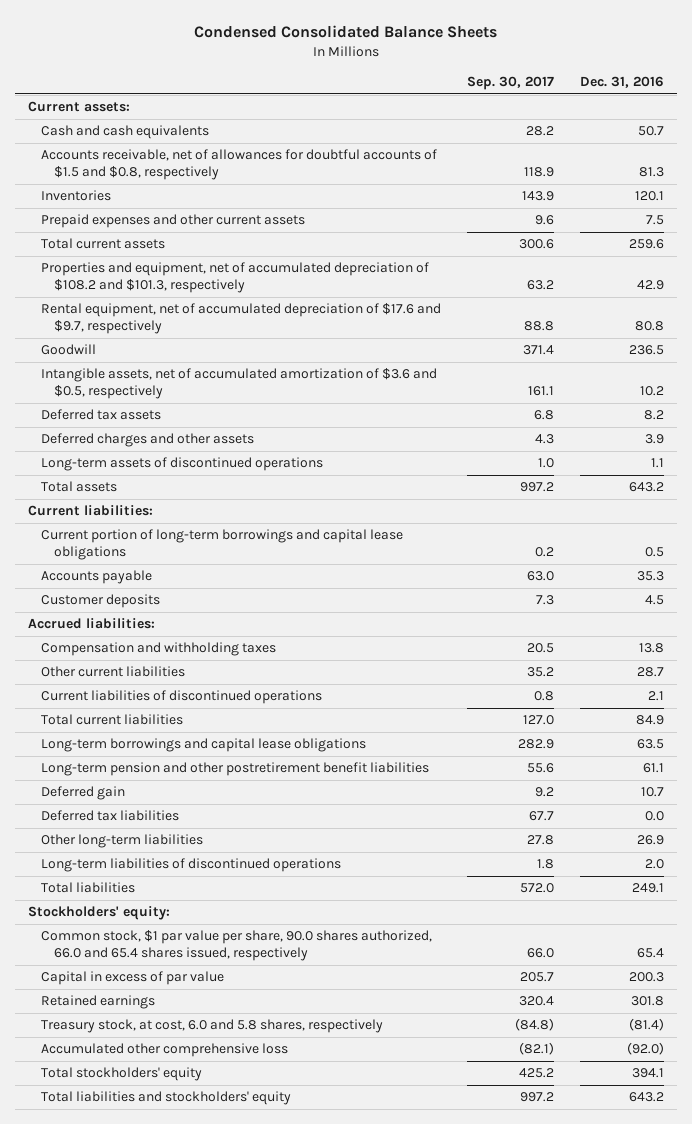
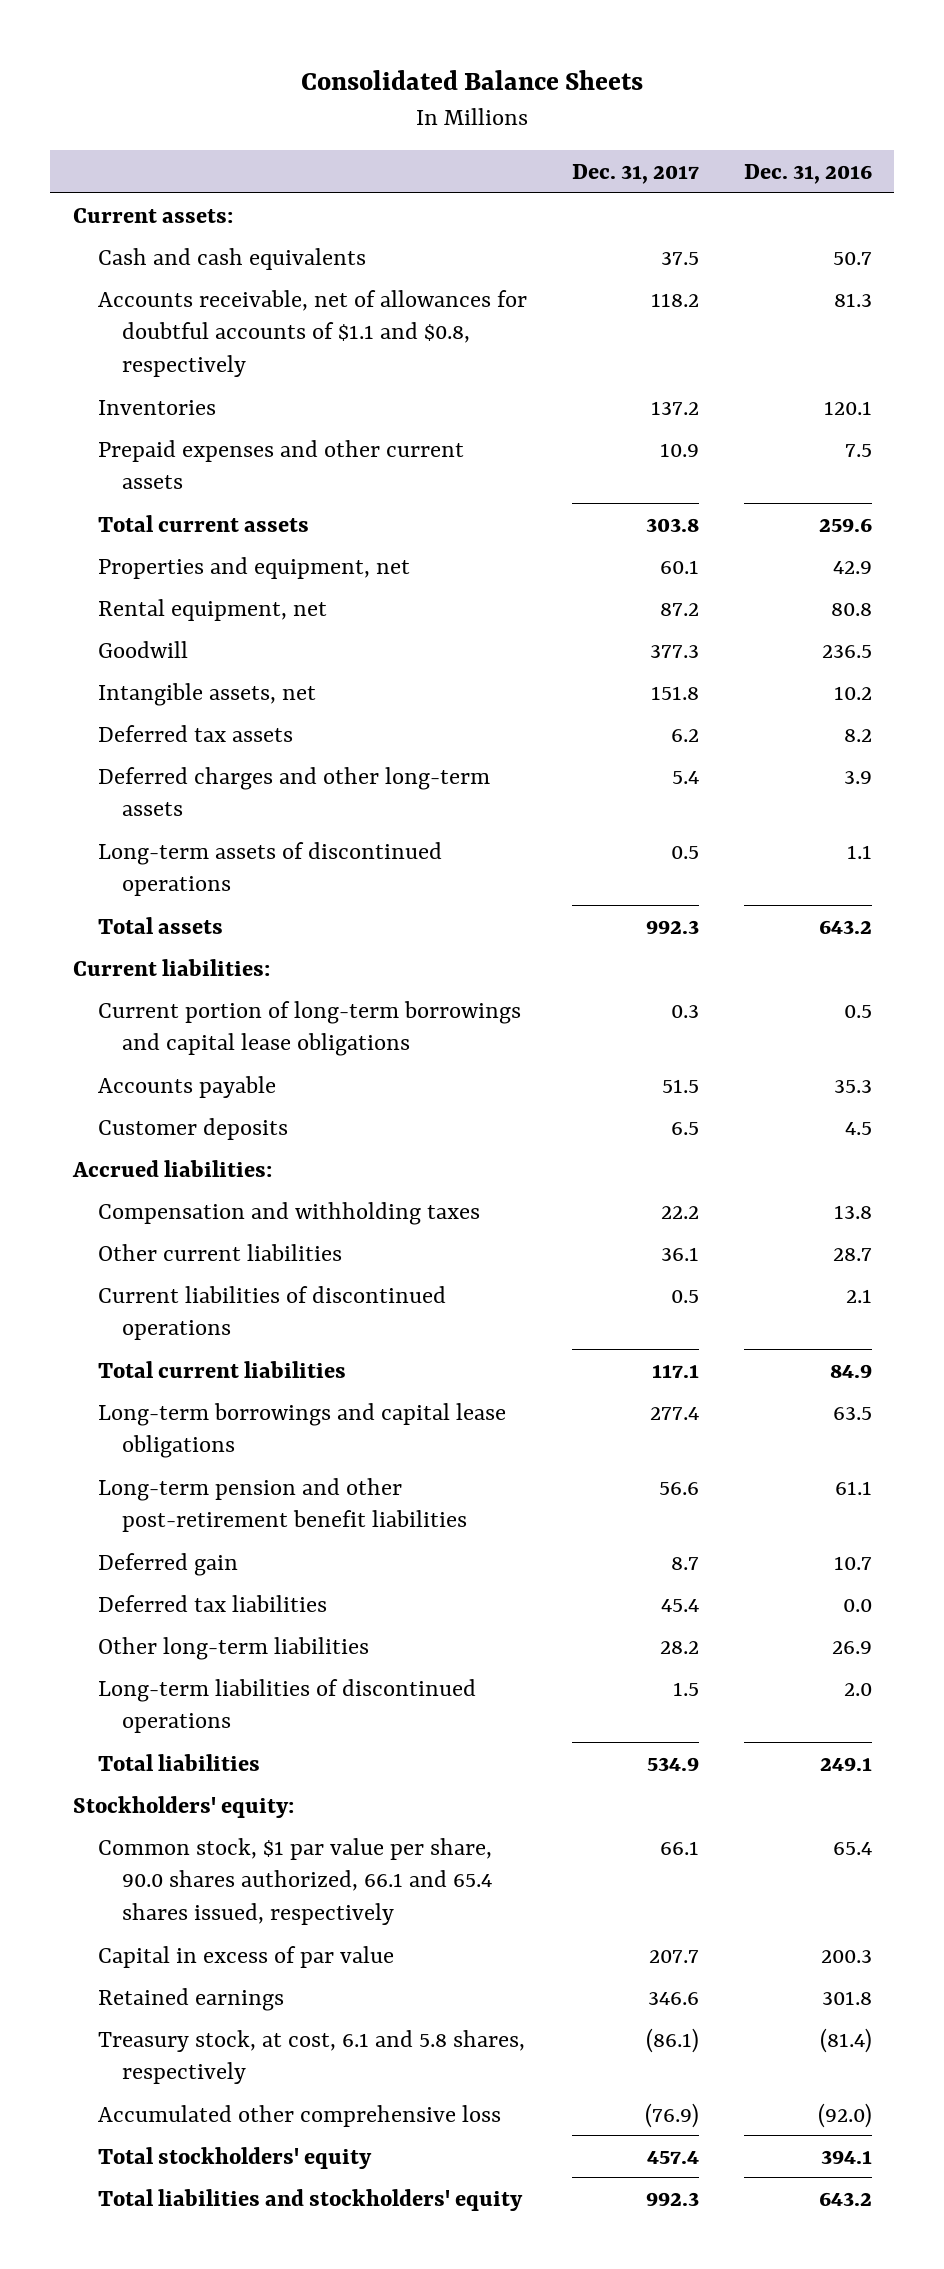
[194,24,498,38] Condensed Consolidated Balance Sheets -> [301,70,644,91] Consolidated Balance Sheets
[467,75,555,90] Sep. 30, 2017 -> none
none -> [571,163,699,184] Dec. 31, 2017
[41,149,438,181] Accounts receivable, net of allowances for doubtful accounts of $1.5 and $0.8, respectively -> [97,289,527,377] Accounts receivable, net of allowances for doubtful accounts of $1.1 and $0.8, respectively
[41,262,430,294] Properties and equipment, net of accumulated depreciation of $108.2 and $101.3, respectively -> [97,556,410,579] Properties and equipment, net
[41,303,442,335] Rental equipment, net of accumulated depreciation of $17.6 and $9.7, respectively -> [97,598,327,621] Rental equipment, net
[41,368,438,400] Intangible assets, net of accumulated amortization of $3.6 and $0.5, respectively -> [97,682,316,706] Intangible assets, net
[41,433,255,448] Deferred charges and other assets -> [97,766,490,817] Deferred charges and other long-term assets
[41,762,430,777] Long-term pension and other postretirement benefit liabilities -> [97,1477,468,1533] Long-term pension and other post-retirement benefit liabilities
[41,930,433,962] Common stock, $1 par value per share, 90.0 shares authorized, 66.0 and 65.4 shares issued, respectively -> [97,1837,493,1925] Common stock, $1 par value per share, 90.0 shares authorized, 66.1 and 65.4 shares issued, respectively
[41,1019,384,1034] Treasury stock, at cost, 6.0 and 5.8 shares, respectively -> [97,2029,525,2085] Treasury stock, at cost, 6.1 and 5.8 shares, respectively

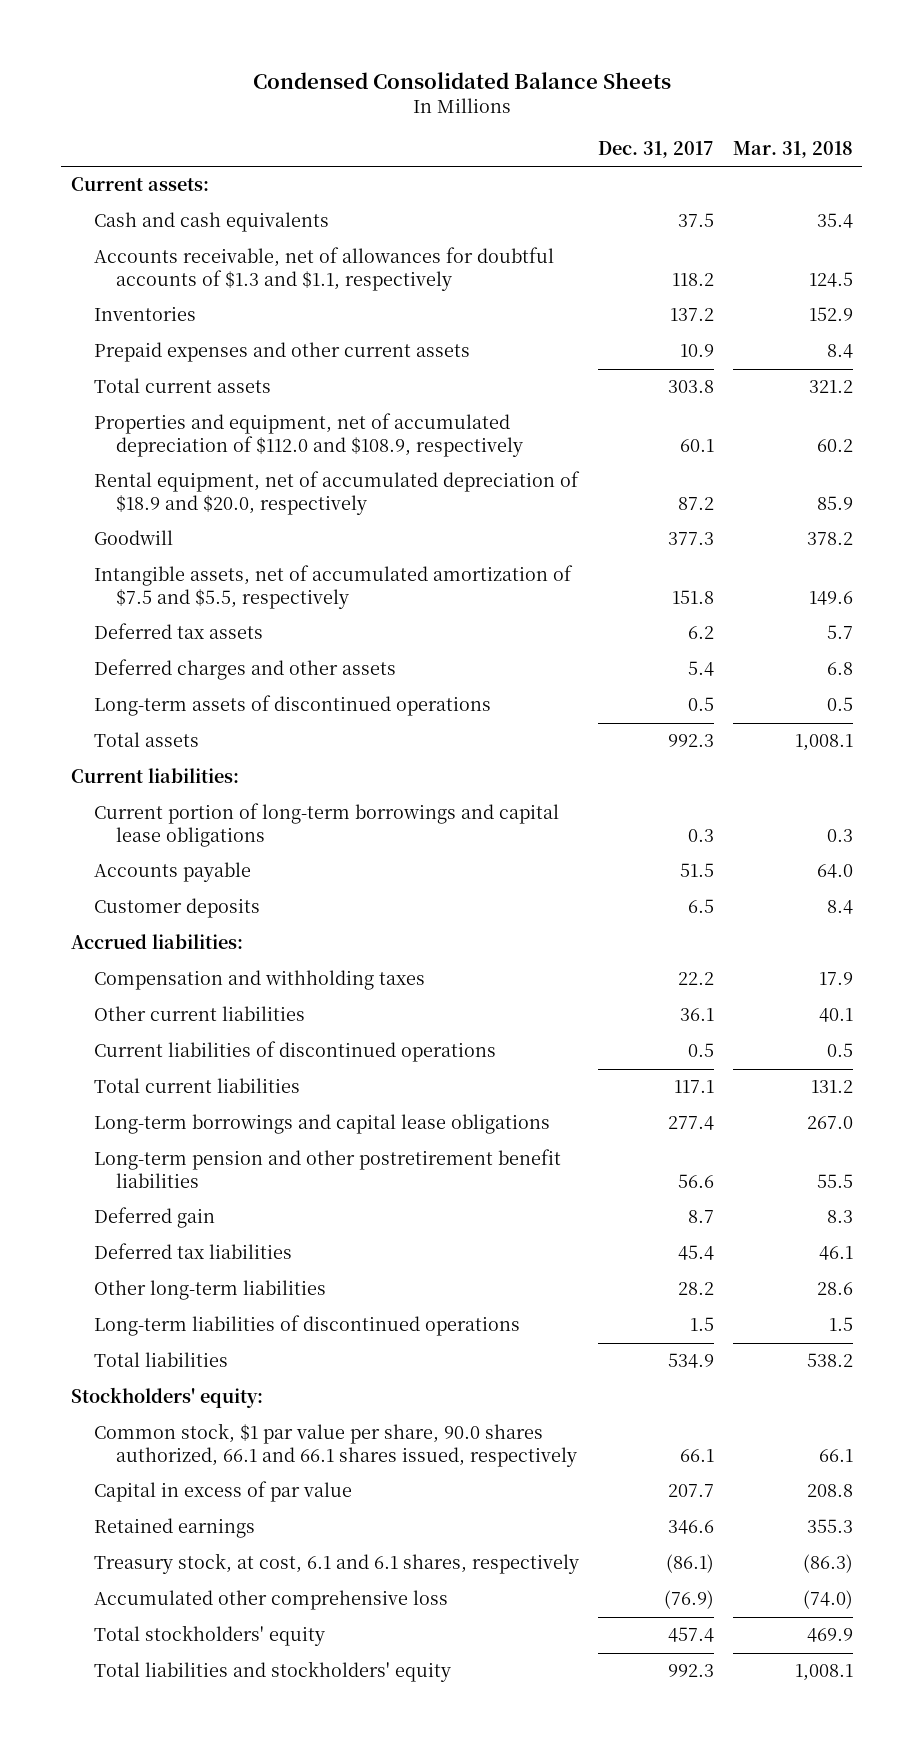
[301,70,644,91] Consolidated Balance Sheets -> [252,71,671,89] Condensed Consolidated Balance Sheets
[743,163,872,184] Dec. 31, 2016 -> none
none -> [732,141,853,159] Mar. 31, 2018
[97,289,527,377] Accounts receivable, net of allowances for doubtful accounts of $1.1 and $0.8, respectively -> [93,247,554,291] Accounts receivable, net of allowances for doubtful accounts of $1.3 and $1.1, respectively
[97,556,410,579] Properties and equipment, net -> [93,413,524,457] Properties and equipment, net of accumulated depreciation of $112.0 and $108.9, respectively
[97,598,327,621] Rental equipment, net -> [93,471,580,515] Rental equipment, net of accumulated depreciation of $18.9 and $20.0, respectively
[97,682,316,706] Intangible assets, net -> [93,565,573,609] Intangible assets, net of accumulated amortization of $7.5 and $5.5, respectively
[97,766,490,817] Deferred charges and other long-term assets -> [93,659,396,681] Deferred charges and other assets
[97,1477,468,1533] Long-term pension and other post-retirement benefit liabilities -> [93,1149,561,1188] Long-term pension and other postretirement benefit liabilities
[97,1837,493,1925] Common stock, $1 par value per share, 90.0 shares authorized, 66.1 and 65.4 shares issued, respectively -> [93,1423,578,1467] Common stock, $1 par value per share, 90.0 shares authorized, 66.1 and 66.1 shares issued, respectively
[97,2029,525,2085] Treasury stock, at cost, 6.1 and 5.8 shares, respectively -> [93,1553,579,1575] Treasury stock, at cost, 6.1 and 6.1 shares, respectively

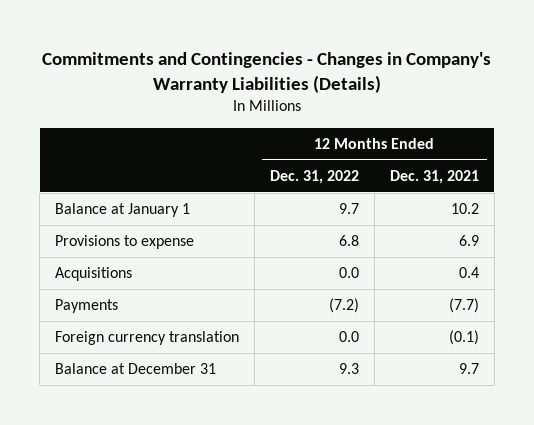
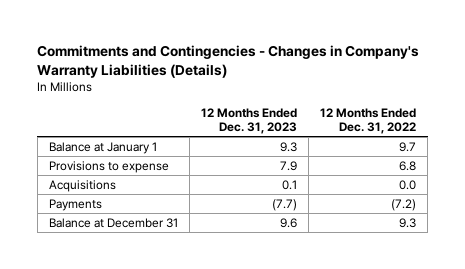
[389,169,479,184] Dec. 31, 2021 -> none
none -> [201,107,298,134] 12 Months Ended Dec. 31, 2023
[55,331,240,346] Foreign currency translation -> none

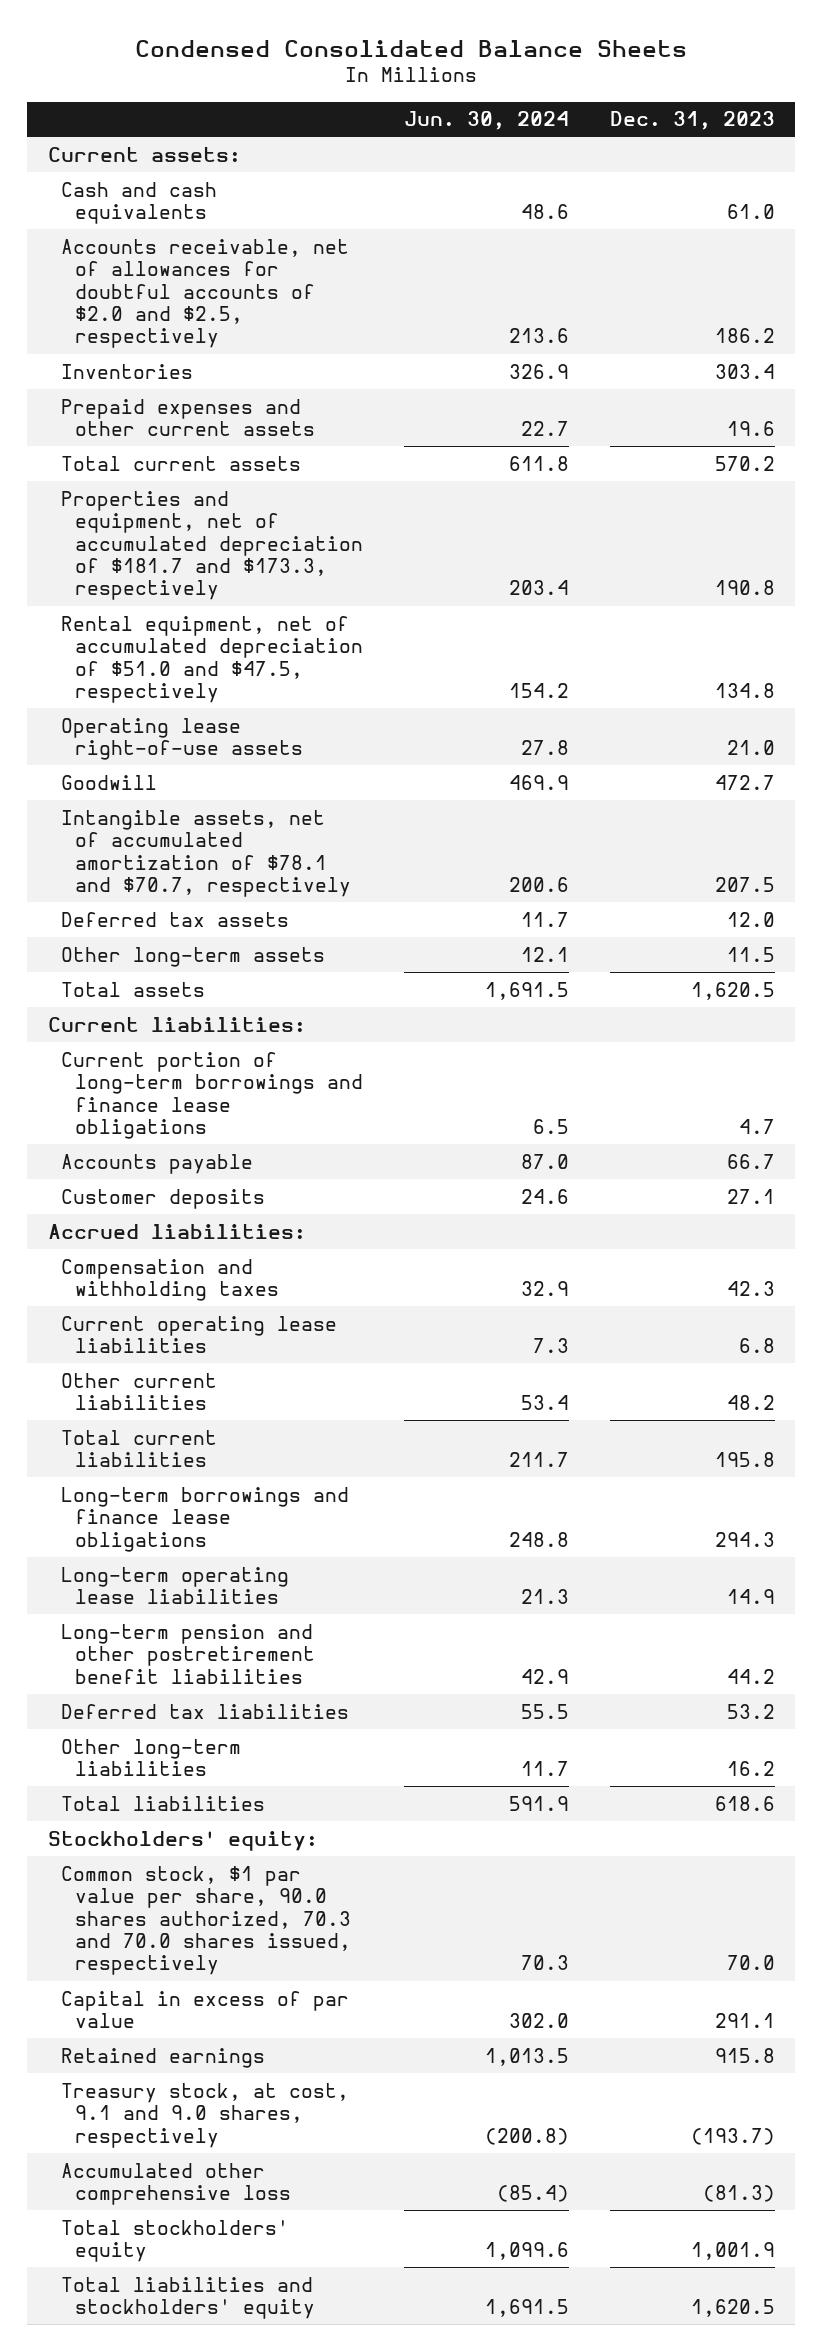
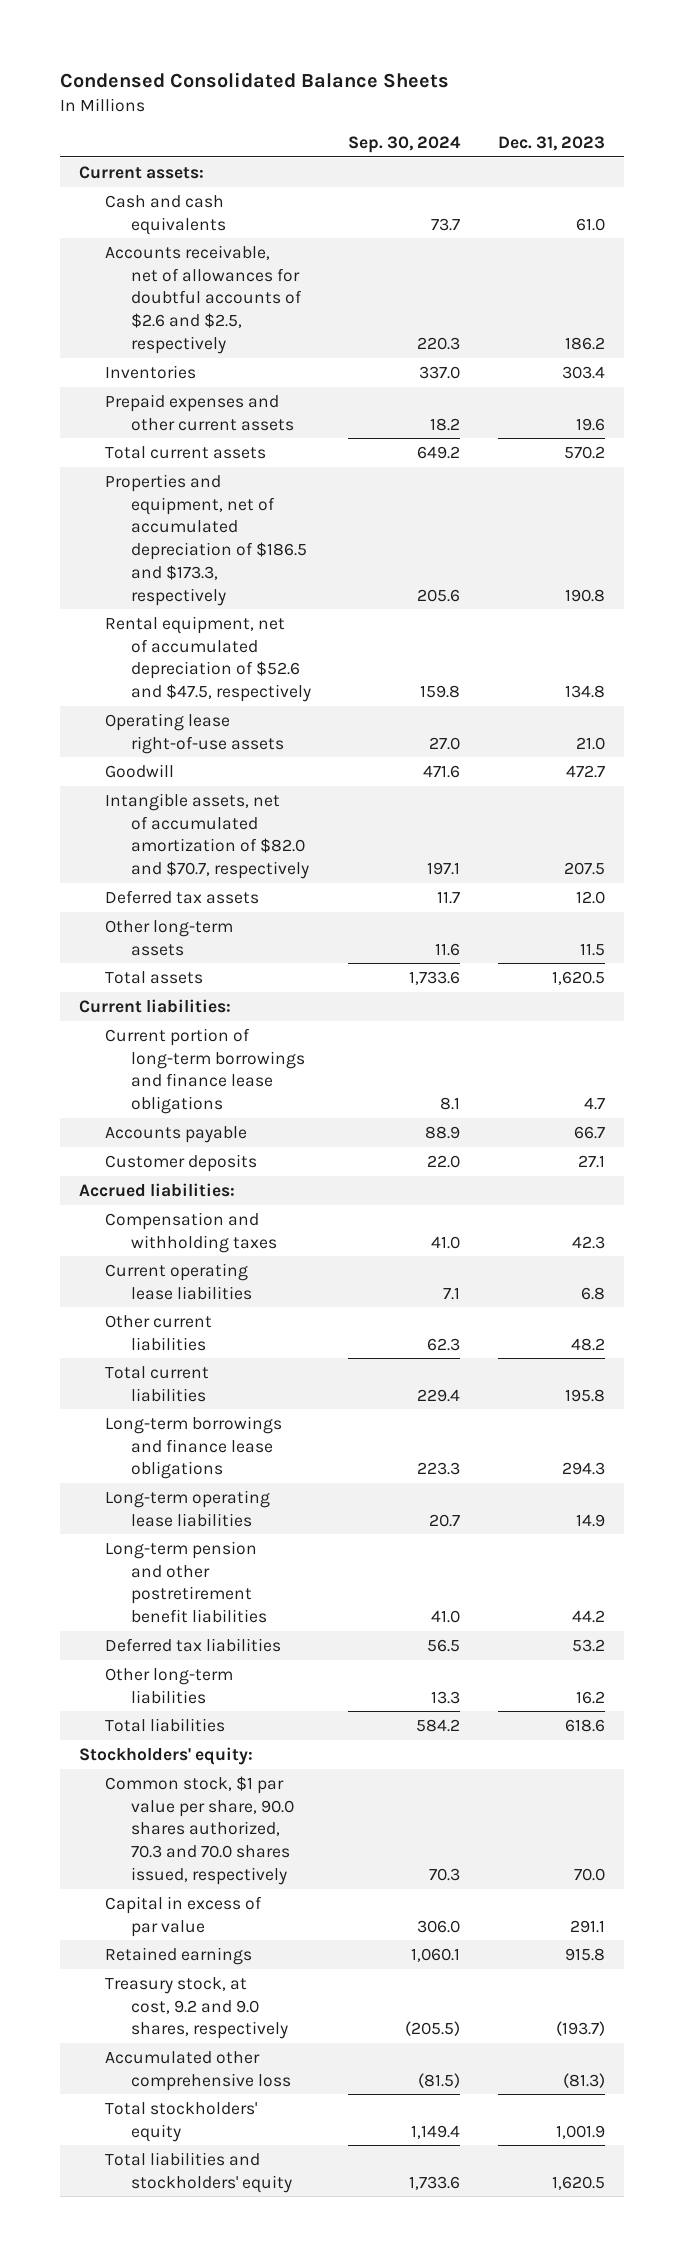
[403,111,569,131] Jun. 30, 2024 -> none
none -> [348,135,462,153] Sep. 30, 2024
[61,238,350,349] Accounts receivable, net of allowances for doubtful accounts of $2.0 and $2.5, respectively -> [104,244,302,354] Accounts receivable, net of allowances for doubtful accounts of $2.6 and $2.5, respectively
[61,490,363,601] Properties and equipment, net of accumulated depreciation of $181.7 and $173.3, respectively -> [104,473,307,606] Properties and equipment, net of accumulated depreciation of $186.5 and $173.3, respectively
[61,615,363,703] Rental equipment, net of accumulated depreciation of $51.0 and $47.5, respectively -> [104,615,311,703] Rental equipment, net of accumulated depreciation of $52.6 and $47.5, respectively
[61,809,351,897] Intangible assets, net of accumulated amortization of $78.1 and $70.7, respectively -> [104,792,309,880] Intangible assets, net of accumulated amortization of $82.0 and $70.7, respectively
[61,2082,350,2148] Treasury stock, at cost, 9.1 and 9.0 shares, respectively -> [104,1976,288,2040] Treasury stock, at cost, 9.2 and 9.0 shares, respectively

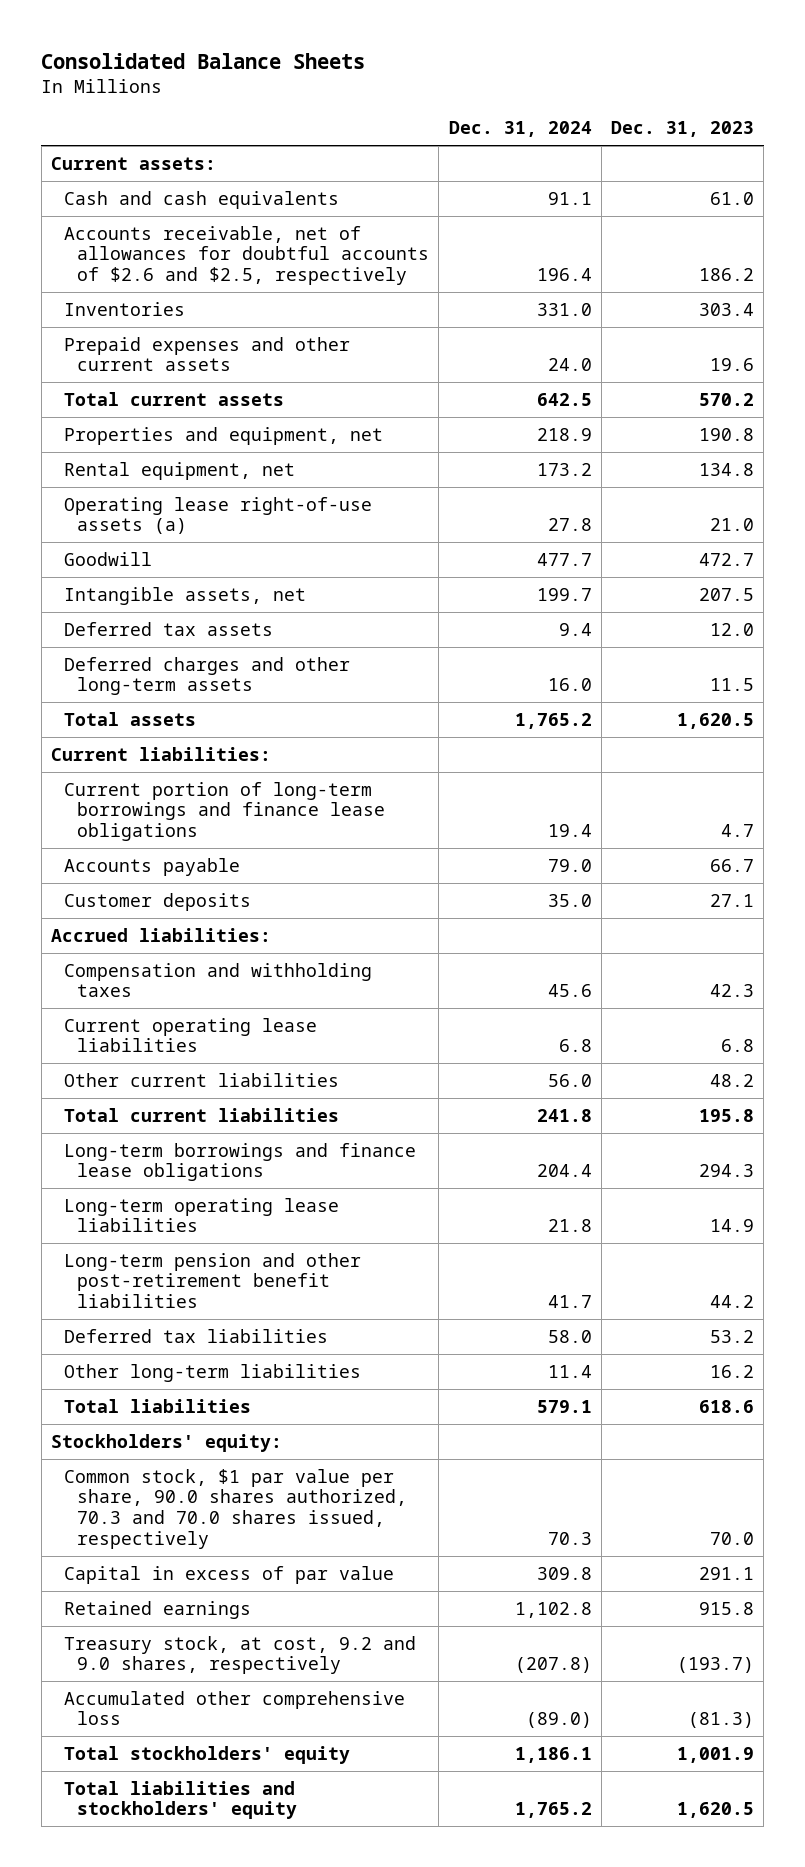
[59,71,449,88] Condensed Consolidated Balance Sheets -> [41,52,366,69] Consolidated Balance Sheets
[348,135,462,153] Sep. 30, 2024 -> none
none -> [448,121,592,138] Dec. 31, 2024
[104,473,307,606] Properties and equipment, net of accumulated depreciation of $186.5 and $173.3, respectively -> [63,426,383,445] Properties and equipment, net
[104,615,311,703] Rental equipment, net of accumulated depreciation of $52.6 and $47.5, respectively -> [63,461,295,480] Rental equipment, net
[104,712,284,754] Operating lease right-of-use assets -> [63,496,372,535] Operating lease right-of-use assets (a)
[104,792,309,880] Intangible assets, net of accumulated amortization of $82.0 and $70.7, respectively -> [63,586,306,605] Intangible assets, net
[104,919,233,956] Other long-term assets -> [63,656,350,696] Deferred charges and other long-term assets
[104,1540,267,1624] Long-term pension and other postretirement benefit liabilities -> [63,1252,361,1309] Long-term pension and other post-retirement benefit liabilities

